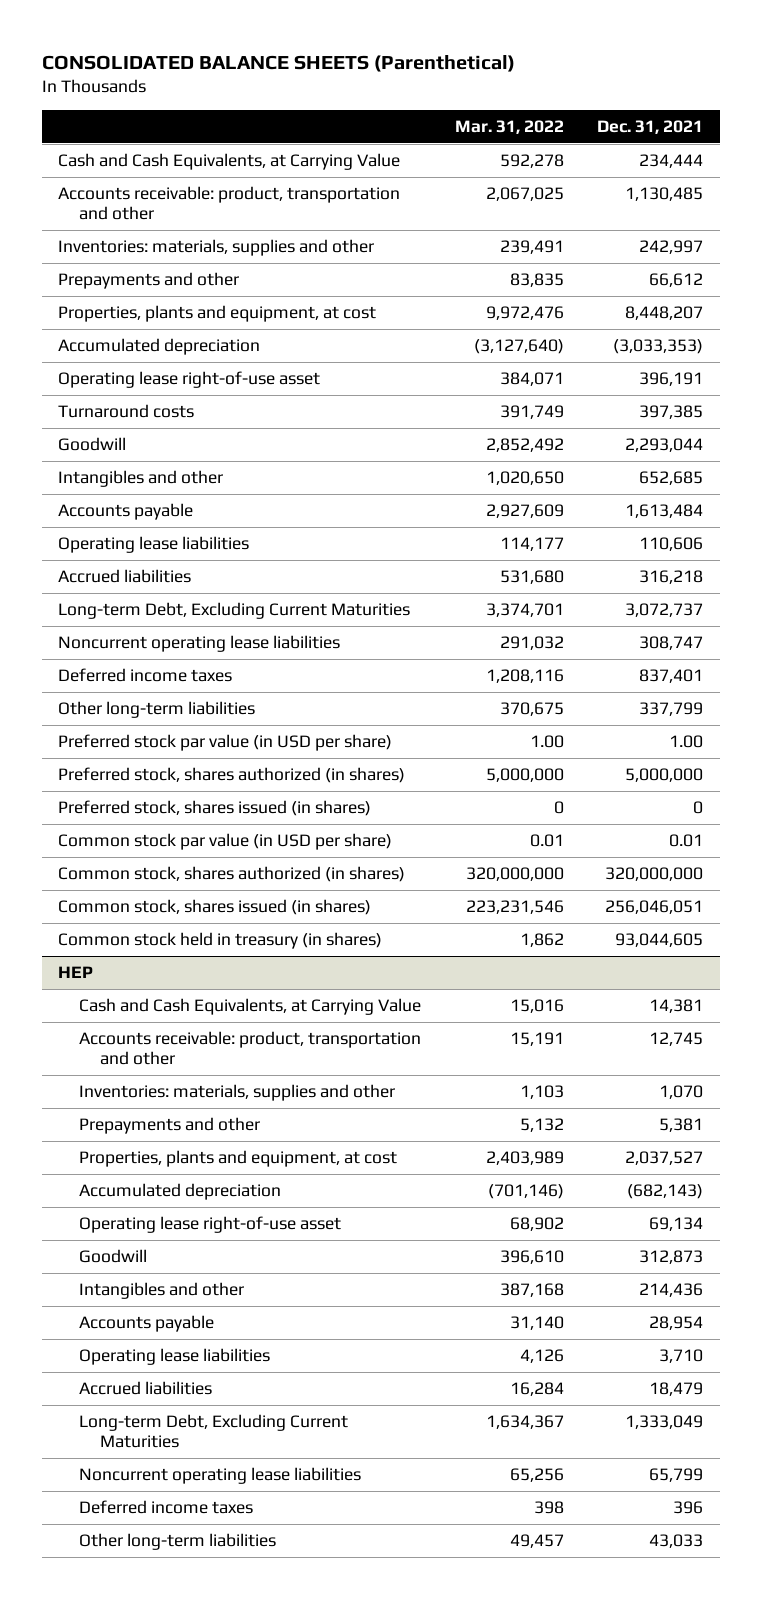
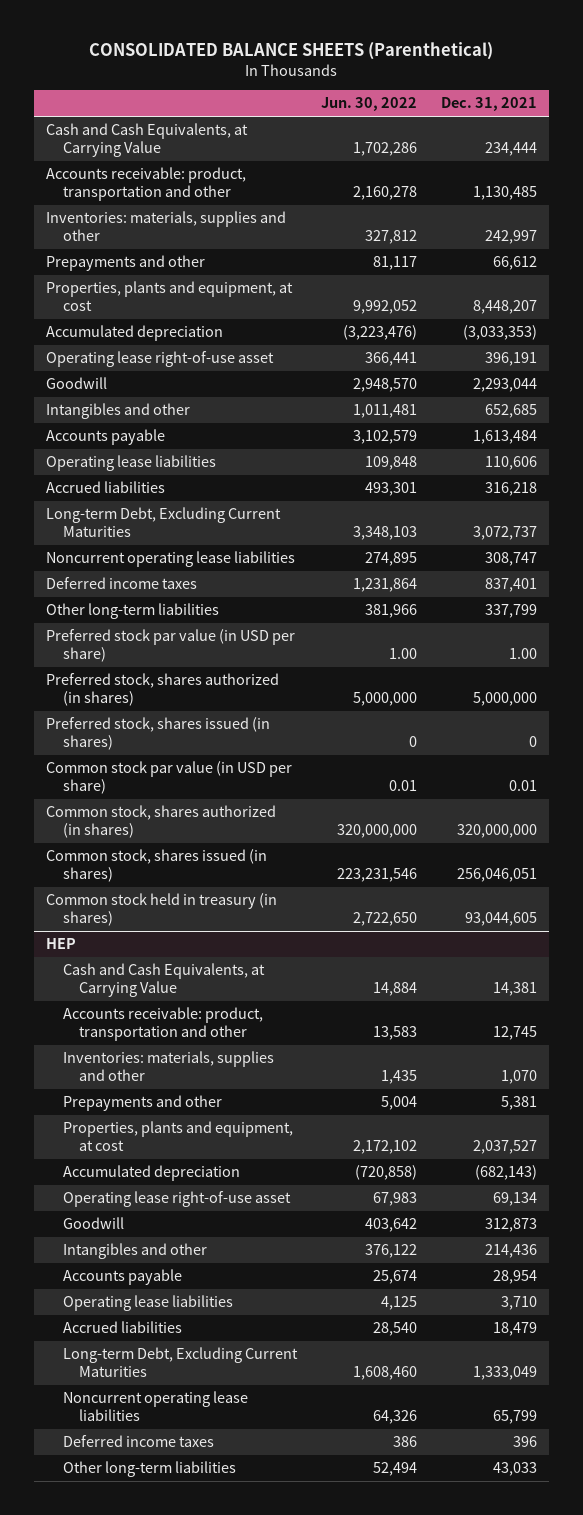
[454,120,564,135] Mar. 31, 2022 -> none
none -> [320,97,417,112] Jun. 30, 2022
[58,404,195,419] Turnaround costs -> none

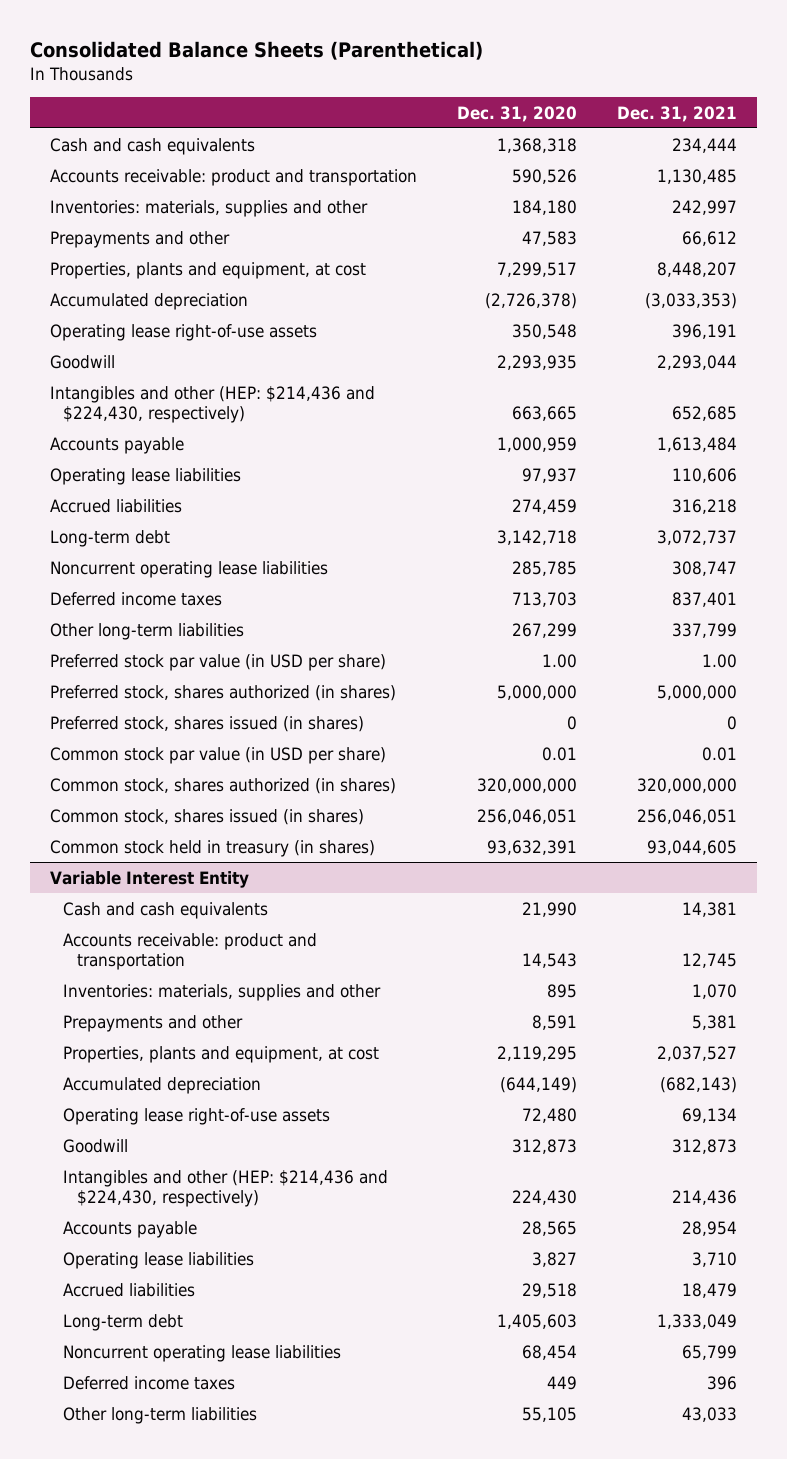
[89,42,494,61] CONSOLIDATED BALANCE SHEETS (Parenthetical) -> [30,40,484,60] Consolidated Balance Sheets (Parenthetical)
[320,97,417,112] Jun. 30, 2022 -> none
none -> [457,105,578,122] Dec. 31, 2020
[45,123,248,158] Cash and Cash Equivalents, at Carrying Value -> [50,137,256,155] Cash and cash equivalents
[45,167,246,202] Accounts receivable: product, transportation and other -> [50,168,418,186] Accounts receivable: product and transportation
[45,351,274,368] Operating lease right-of-use asset -> [50,323,318,341] Operating lease right-of-use assets
[45,403,190,420] Intangibles and other -> [50,385,376,424] Intangibles and other (HEP: $214,436 and $224,430, respectively)
[45,507,281,538] Long-term Debt, Excluding Current Maturities -> [50,529,171,547] Long-term debt
[45,938,76,950] HEP -> [50,870,250,888] Variable Interest Entity
[62,963,265,998] Cash and Cash Equivalents, at Carrying Value -> [63,901,269,919] Cash and cash equivalents
[62,1007,263,1042] Accounts receivable: product, transportation and other -> [63,932,318,971] Accounts receivable: product and transportation
[62,1191,291,1208] Operating lease right-of-use asset -> [63,1107,331,1125] Operating lease right-of-use assets
[62,1243,207,1260] Intangibles and other -> [63,1169,389,1208] Intangibles and other (HEP: $214,436 and $224,430, respectively)
[62,1347,298,1378] Long-term Debt, Excluding Current Maturities -> [63,1313,184,1331] Long-term debt

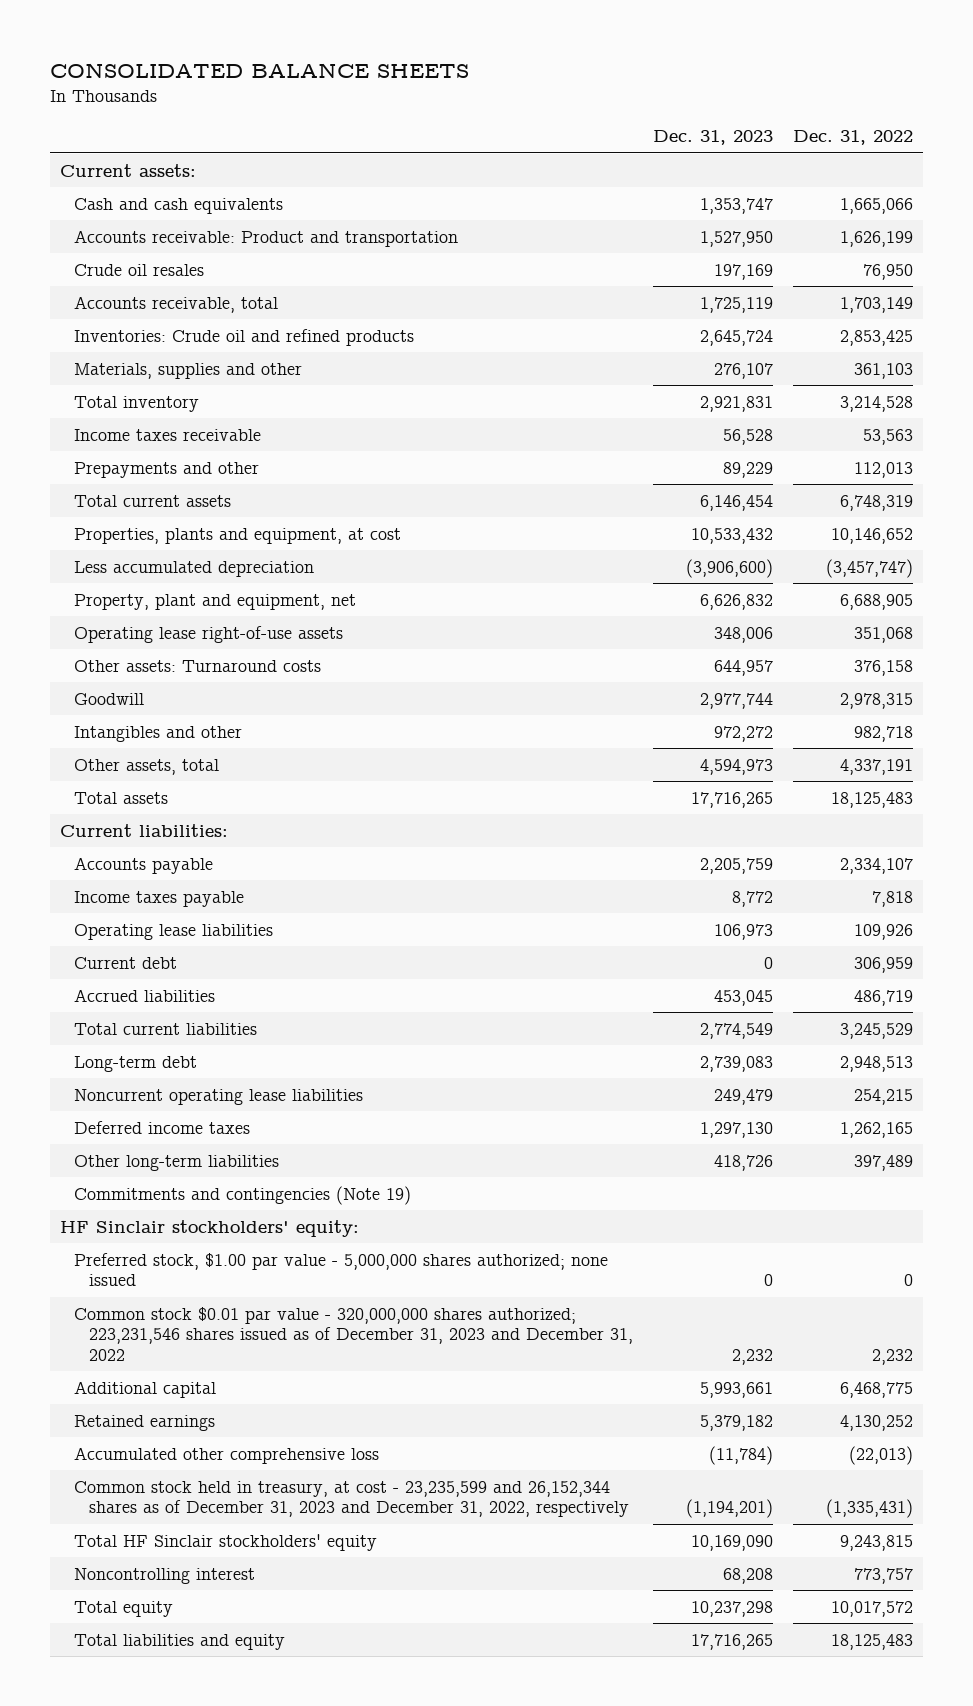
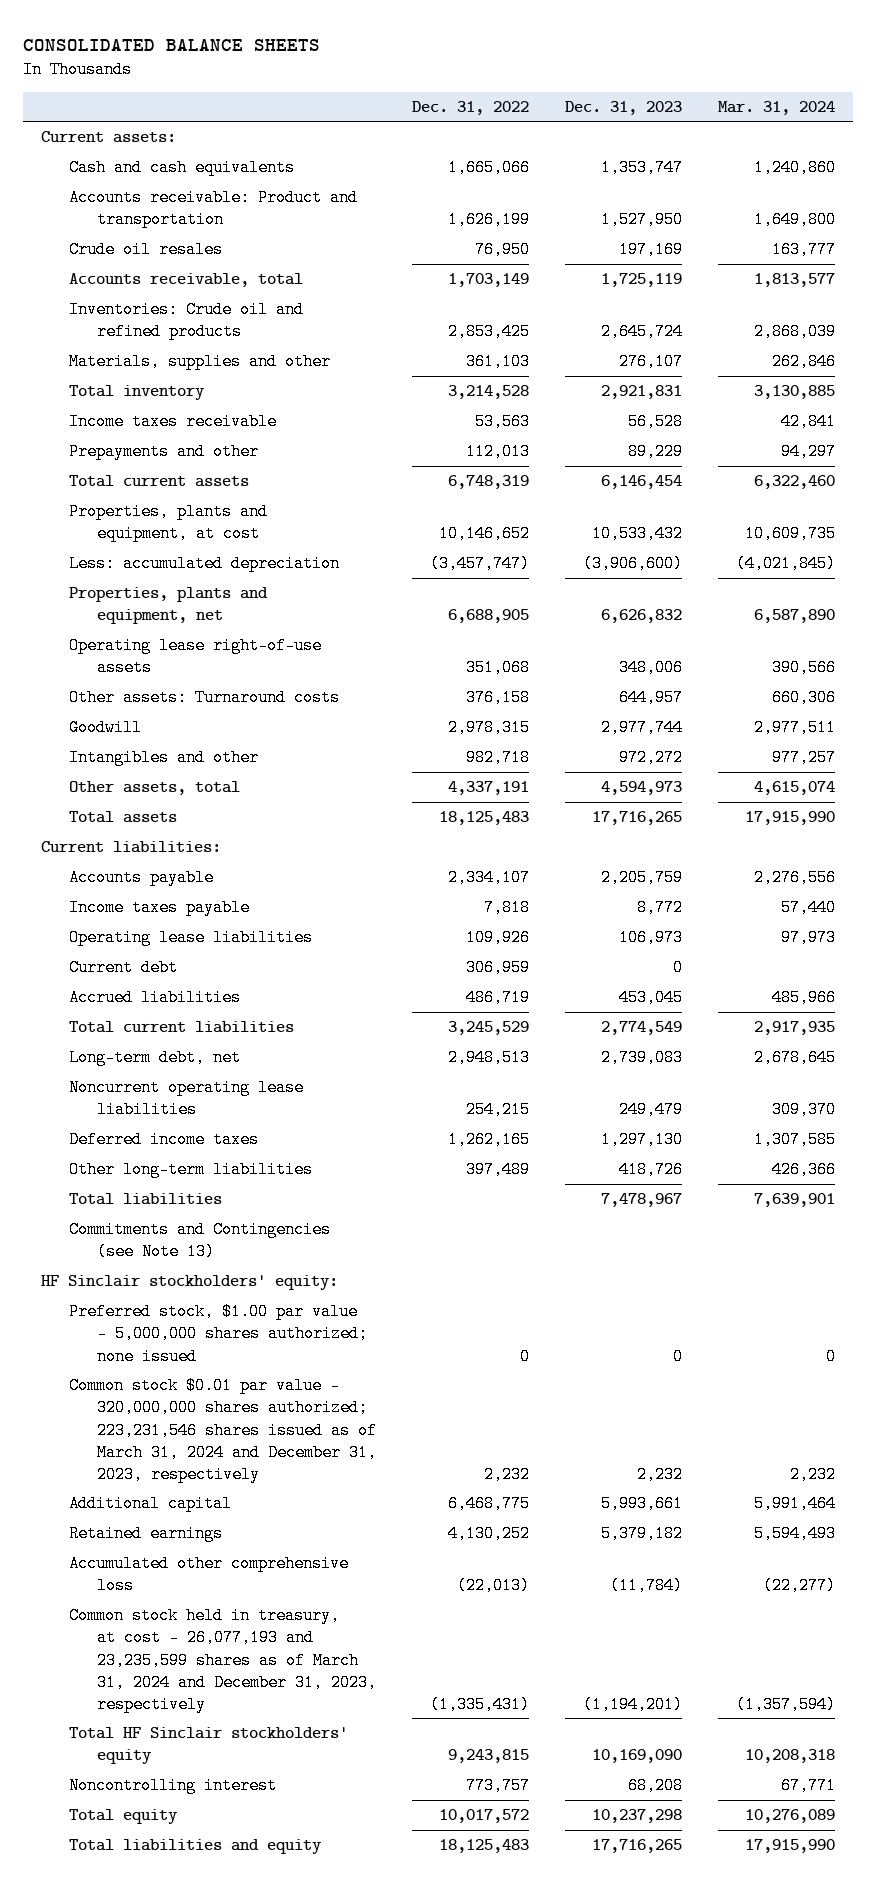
none -> [718,100,836,115] Mar. 31, 2024
[74,560,315,577] Less accumulated depreciation -> [69,555,341,573] Less: accumulated depreciation
[74,593,357,610] Property, plant and equipment, net -> [69,587,269,625] Properties, plants and equipment, net
[74,1055,198,1072] Long-term debt -> [69,1049,242,1067] Long-term debt, net
none -> [69,1193,223,1206] Total liabilities
[74,1185,412,1205] Commitments and contingencies (Note 19) -> [69,1221,332,1261] Commitments and Contingencies (see Note 13)
[74,1306,633,1361] Common stock $0.01 par value - 320,000,000 shares authorized; 223,231,546 shares issued as of December 31, 2023 and December 31, 2022 -> [69,1377,377,1483] Common stock $0.01 par value - 320,000,000 shares authorized; 223,231,546 shares issued as of March 31, 2024 and December 31, 2023, respectively
[74,1480,629,1518] Common stock held in treasury, at cost - 23,235,599 and 26,152,344 shares as of December 31, 2023 and December 31, 2022, respectively -> [69,1607,377,1713] Common stock held in treasury, at cost - 26,077,193 and 23,235,599 shares as of March 31, 2024 and December 31, 2023, respectively

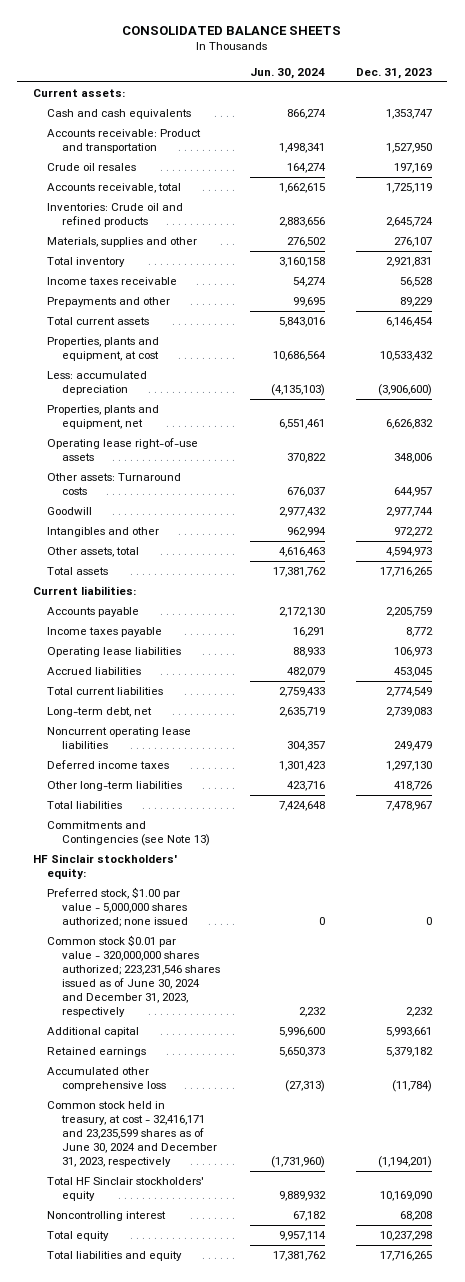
[411,100,529,115] Dec. 31, 2022 -> none
[718,100,836,115] Mar. 31, 2024 -> none
none -> [250,67,326,79] Jun. 30, 2024
[69,959,179,977] Current debt -> none
[69,1377,377,1483] Common stock $0.01 par value - 320,000,000 shares authorized; 223,231,546 shares issued as of March 31, 2024 and December 31, 2023, respectively -> [47,935,220,1018] Common stock $0.01 par value - 320,000,000 shares authorized; 223,231,546 shares issued as of June 30, 2024 and December 31, 2023, respectively
[69,1607,377,1713] Common stock held in treasury, at cost - 26,077,193 and 23,235,599 shares as of March 31, 2024 and December 31, 2023, respectively -> [47,1101,217,1168] Common stock held in treasury, at cost - 32,416,171 and 23,235,599 shares as of June 30, 2024 and December 31, 2023, respectively

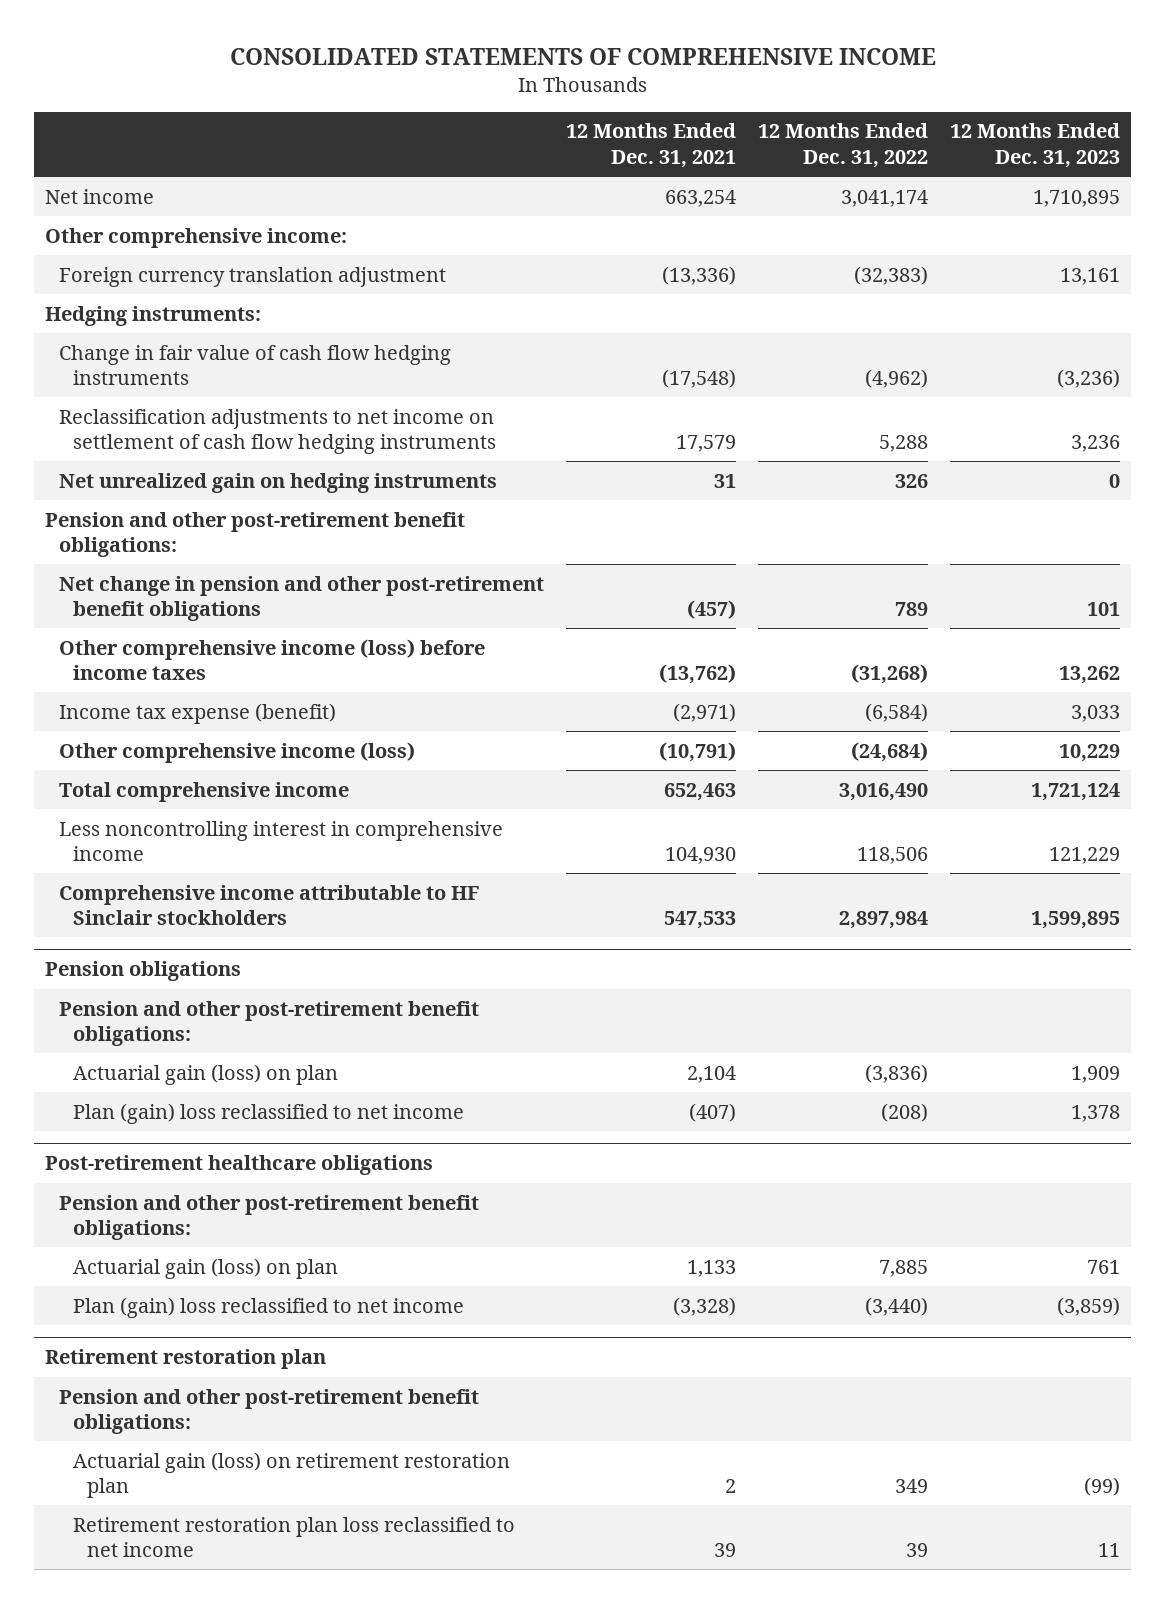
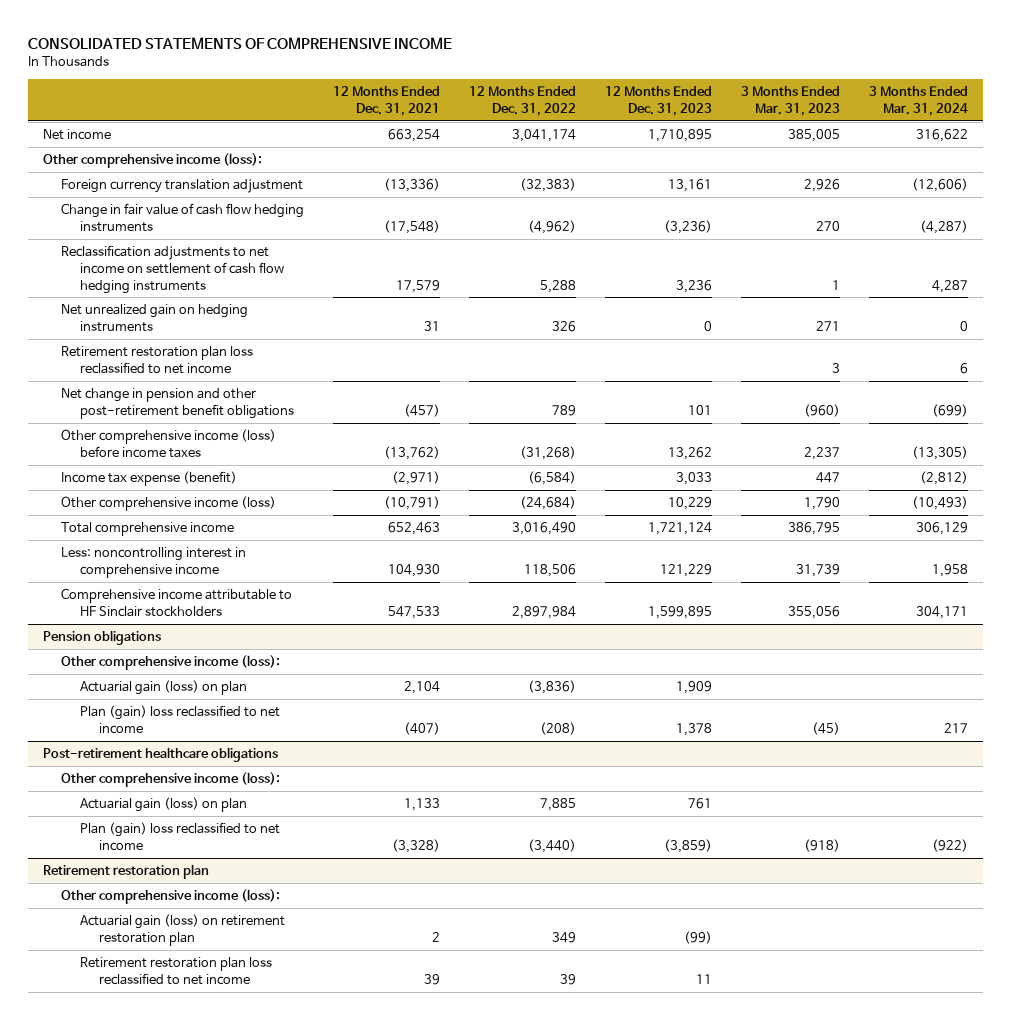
none -> [741,85,841,116] 3 Months Ended Mar. 31, 2023
none -> [869,85,969,116] 3 Months Ended Mar. 31, 2024
[44,227,347,248] Other comprehensive income: -> [42,153,262,169] Other comprehensive income (loss):
[44,305,261,326] Hedging instruments: -> none
[44,511,465,558] Pension and other post-retirement benefit obligations: -> none
none -> [61,346,254,374] Retirement restoration plan loss reclassified to net income
[58,820,503,862] Less noncontrolling interest in comprehensive income -> [61,547,247,578] Less: noncontrolling interest in comprehensive income
[58,1000,479,1047] Pension and other post-retirement benefit obligations: -> none
none -> [61,655,281,671] Other comprehensive income (loss):
[58,1194,479,1241] Pension and other post-retirement benefit obligations: -> none
none -> [61,772,281,788] Other comprehensive income (loss):
[58,1388,479,1435] Pension and other post-retirement benefit obligations: -> none
none -> [61,889,281,905] Other comprehensive income (loss):

